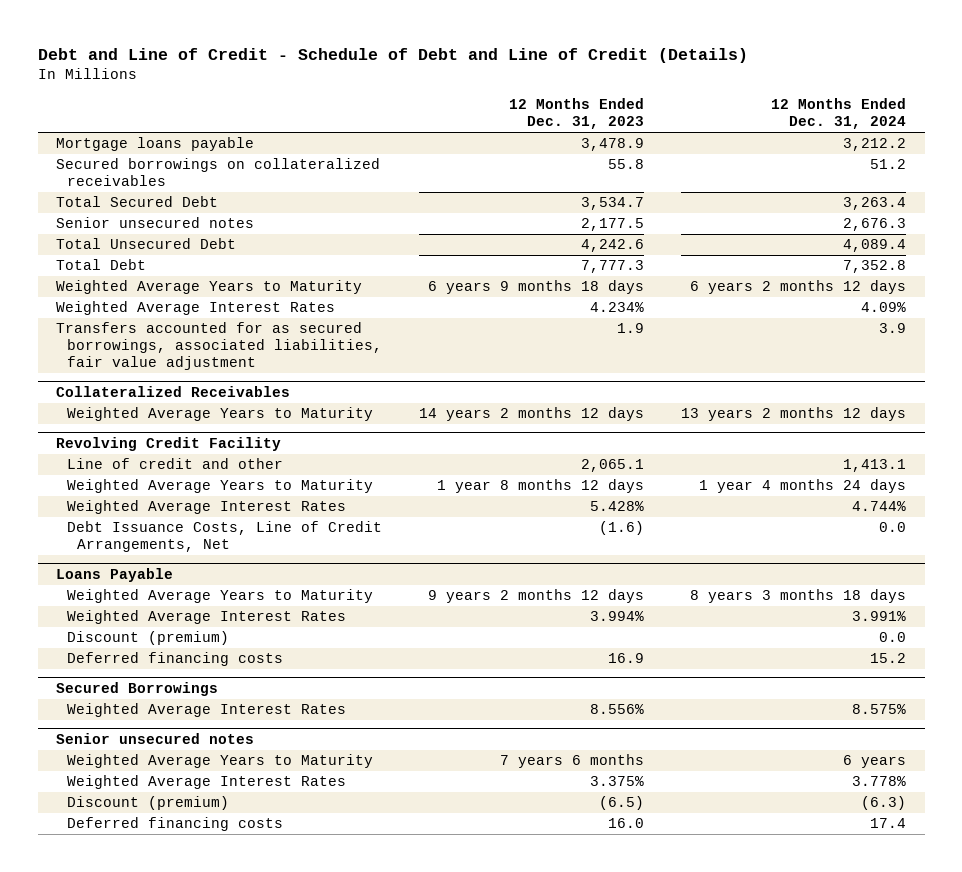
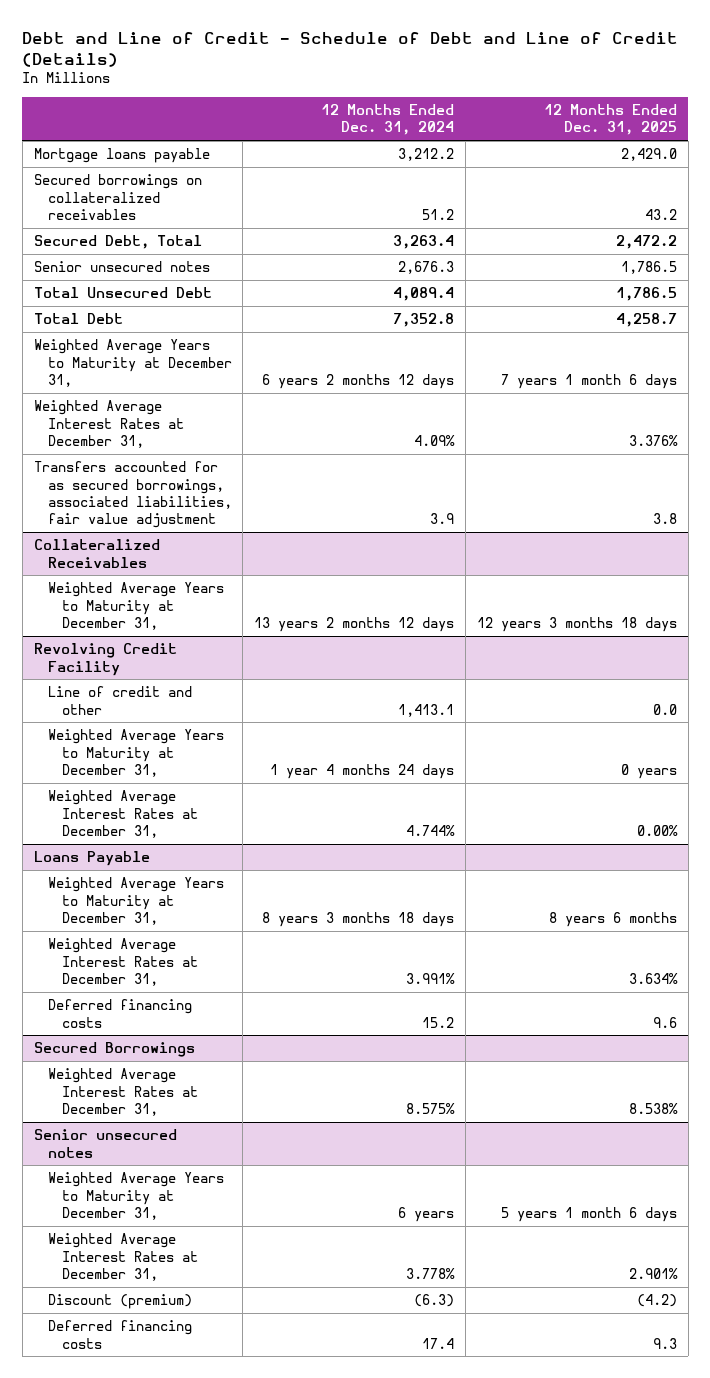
[508,98,644,130] 12 Months Ended Dec. 31, 2023 -> none
none -> [543,104,677,136] 12 Months Ended Dec. 31, 2025
[56,196,219,208] Total Secured Debt -> [33,235,202,250] Secured Debt, Total
[56,280,363,295] Weighted Average Years to Maturity -> [33,339,232,388] Weighted Average Years to Maturity at December 31,
[56,301,336,316] Weighted Average Interest Rates -> [33,400,184,449] Weighted Average Interest Rates at December 31,
[66,407,373,422] Weighted Average Years to Maturity -> [47,582,224,631] Weighted Average Years to Maturity at December 31,
[66,521,382,553] Debt Issuance Costs, Line of Credit Arrangements, Net -> none
[66,479,373,494] Weighted Average Years to Maturity -> [47,729,224,778] Weighted Average Years to Maturity at December 31,
[66,500,346,515] Weighted Average Interest Rates -> [47,790,198,839] Weighted Average Interest Rates at December 31,
[66,631,229,646] Discount (premium) -> none
[66,589,373,604] Weighted Average Years to Maturity -> [47,877,224,926] Weighted Average Years to Maturity at December 31,
[66,610,346,625] Weighted Average Interest Rates -> [47,938,198,987] Weighted Average Interest Rates at December 31,
[66,703,346,718] Weighted Average Interest Rates -> [47,1068,198,1117] Weighted Average Interest Rates at December 31,
[66,754,373,769] Weighted Average Years to Maturity -> [47,1172,224,1221] Weighted Average Years to Maturity at December 31,
[66,775,346,790] Weighted Average Interest Rates -> [47,1233,198,1282] Weighted Average Interest Rates at December 31,

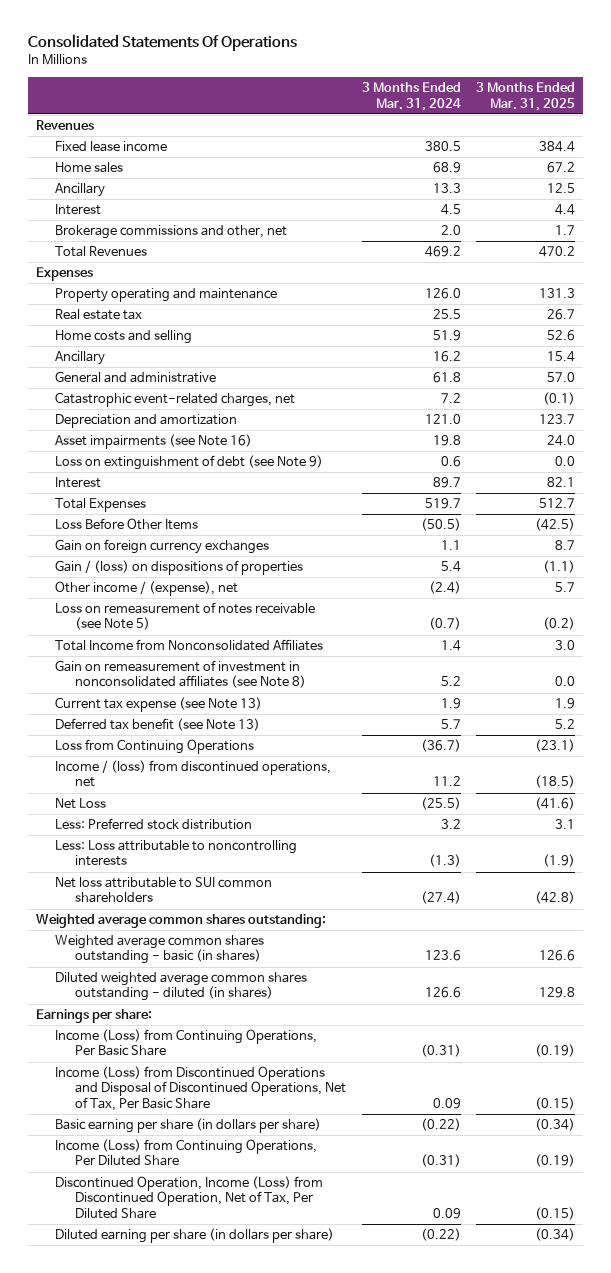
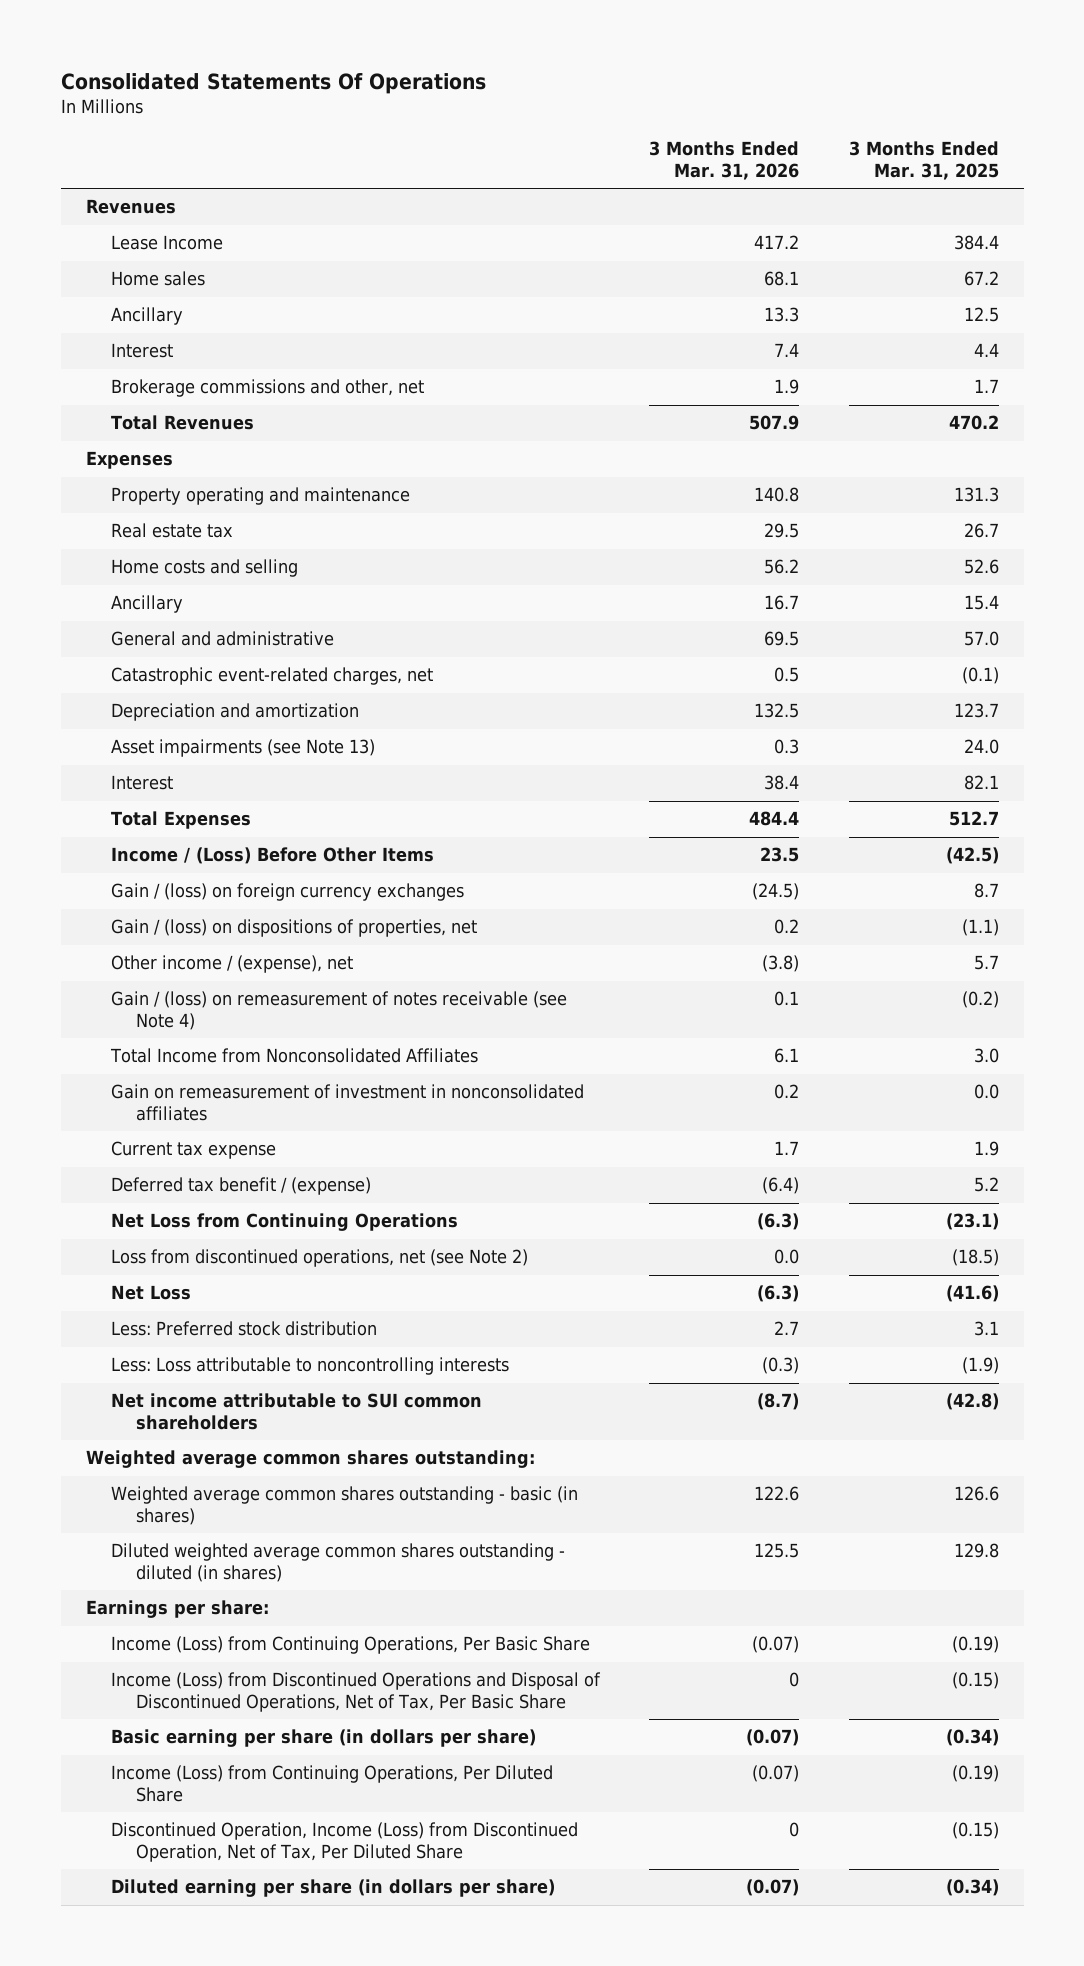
[361,82,461,111] 3 Months Ended Mar. 31, 2024 -> none
none -> [649,141,800,181] 3 Months Ended Mar. 31, 2026
[55,141,168,153] Fixed lease income -> [110,235,223,251] Lease Income
[55,455,324,471] Loss on extinguishment of debt (see Note 9) -> none
[55,434,253,450] Asset impairments (see Note 16) -> [110,739,375,758] Asset impairments (see Note 13)
[55,518,199,531] Loss Before Other Items -> [110,847,434,865] Income / (Loss) Before Other Items
[55,539,270,555] Gain on foreign currency exchanges -> [110,883,464,902] Gain / (loss) on foreign currency exchanges
[55,560,304,576] Gain / (loss) on dispositions of properties -> [110,919,477,938] Gain / (loss) on dispositions of properties, net
[55,602,316,631] Loss on remeasurement of notes receivable (see Note 5) -> [110,991,567,1030] Gain / (loss) on remeasurement of notes receivable (see Note 4)
[55,660,306,689] Gain on remeasurement of investment in nonconsolidated affiliates (see Note 8) -> [110,1084,584,1121] Gain on remeasurement of investment in nonconsolidated affiliates
[55,697,263,713] Current tax expense (see Note 13) -> [110,1141,276,1160] Current tax expense
[55,718,261,732] Deferred tax benefit (see Note 13) -> [110,1177,371,1196] Deferred tax benefit / (expense)
[55,739,255,755] Loss from Continuing Operations -> [110,1213,458,1232] Net Loss from Continuing Operations
[55,760,332,788] Income / (loss) from discontinued operations, net -> [110,1249,528,1268] Loss from discontinued operations, net (see Note 2)
[55,877,273,904] Net loss attributable to SUI common shareholders -> [110,1393,482,1430] Net income attributable to SUI common shareholders

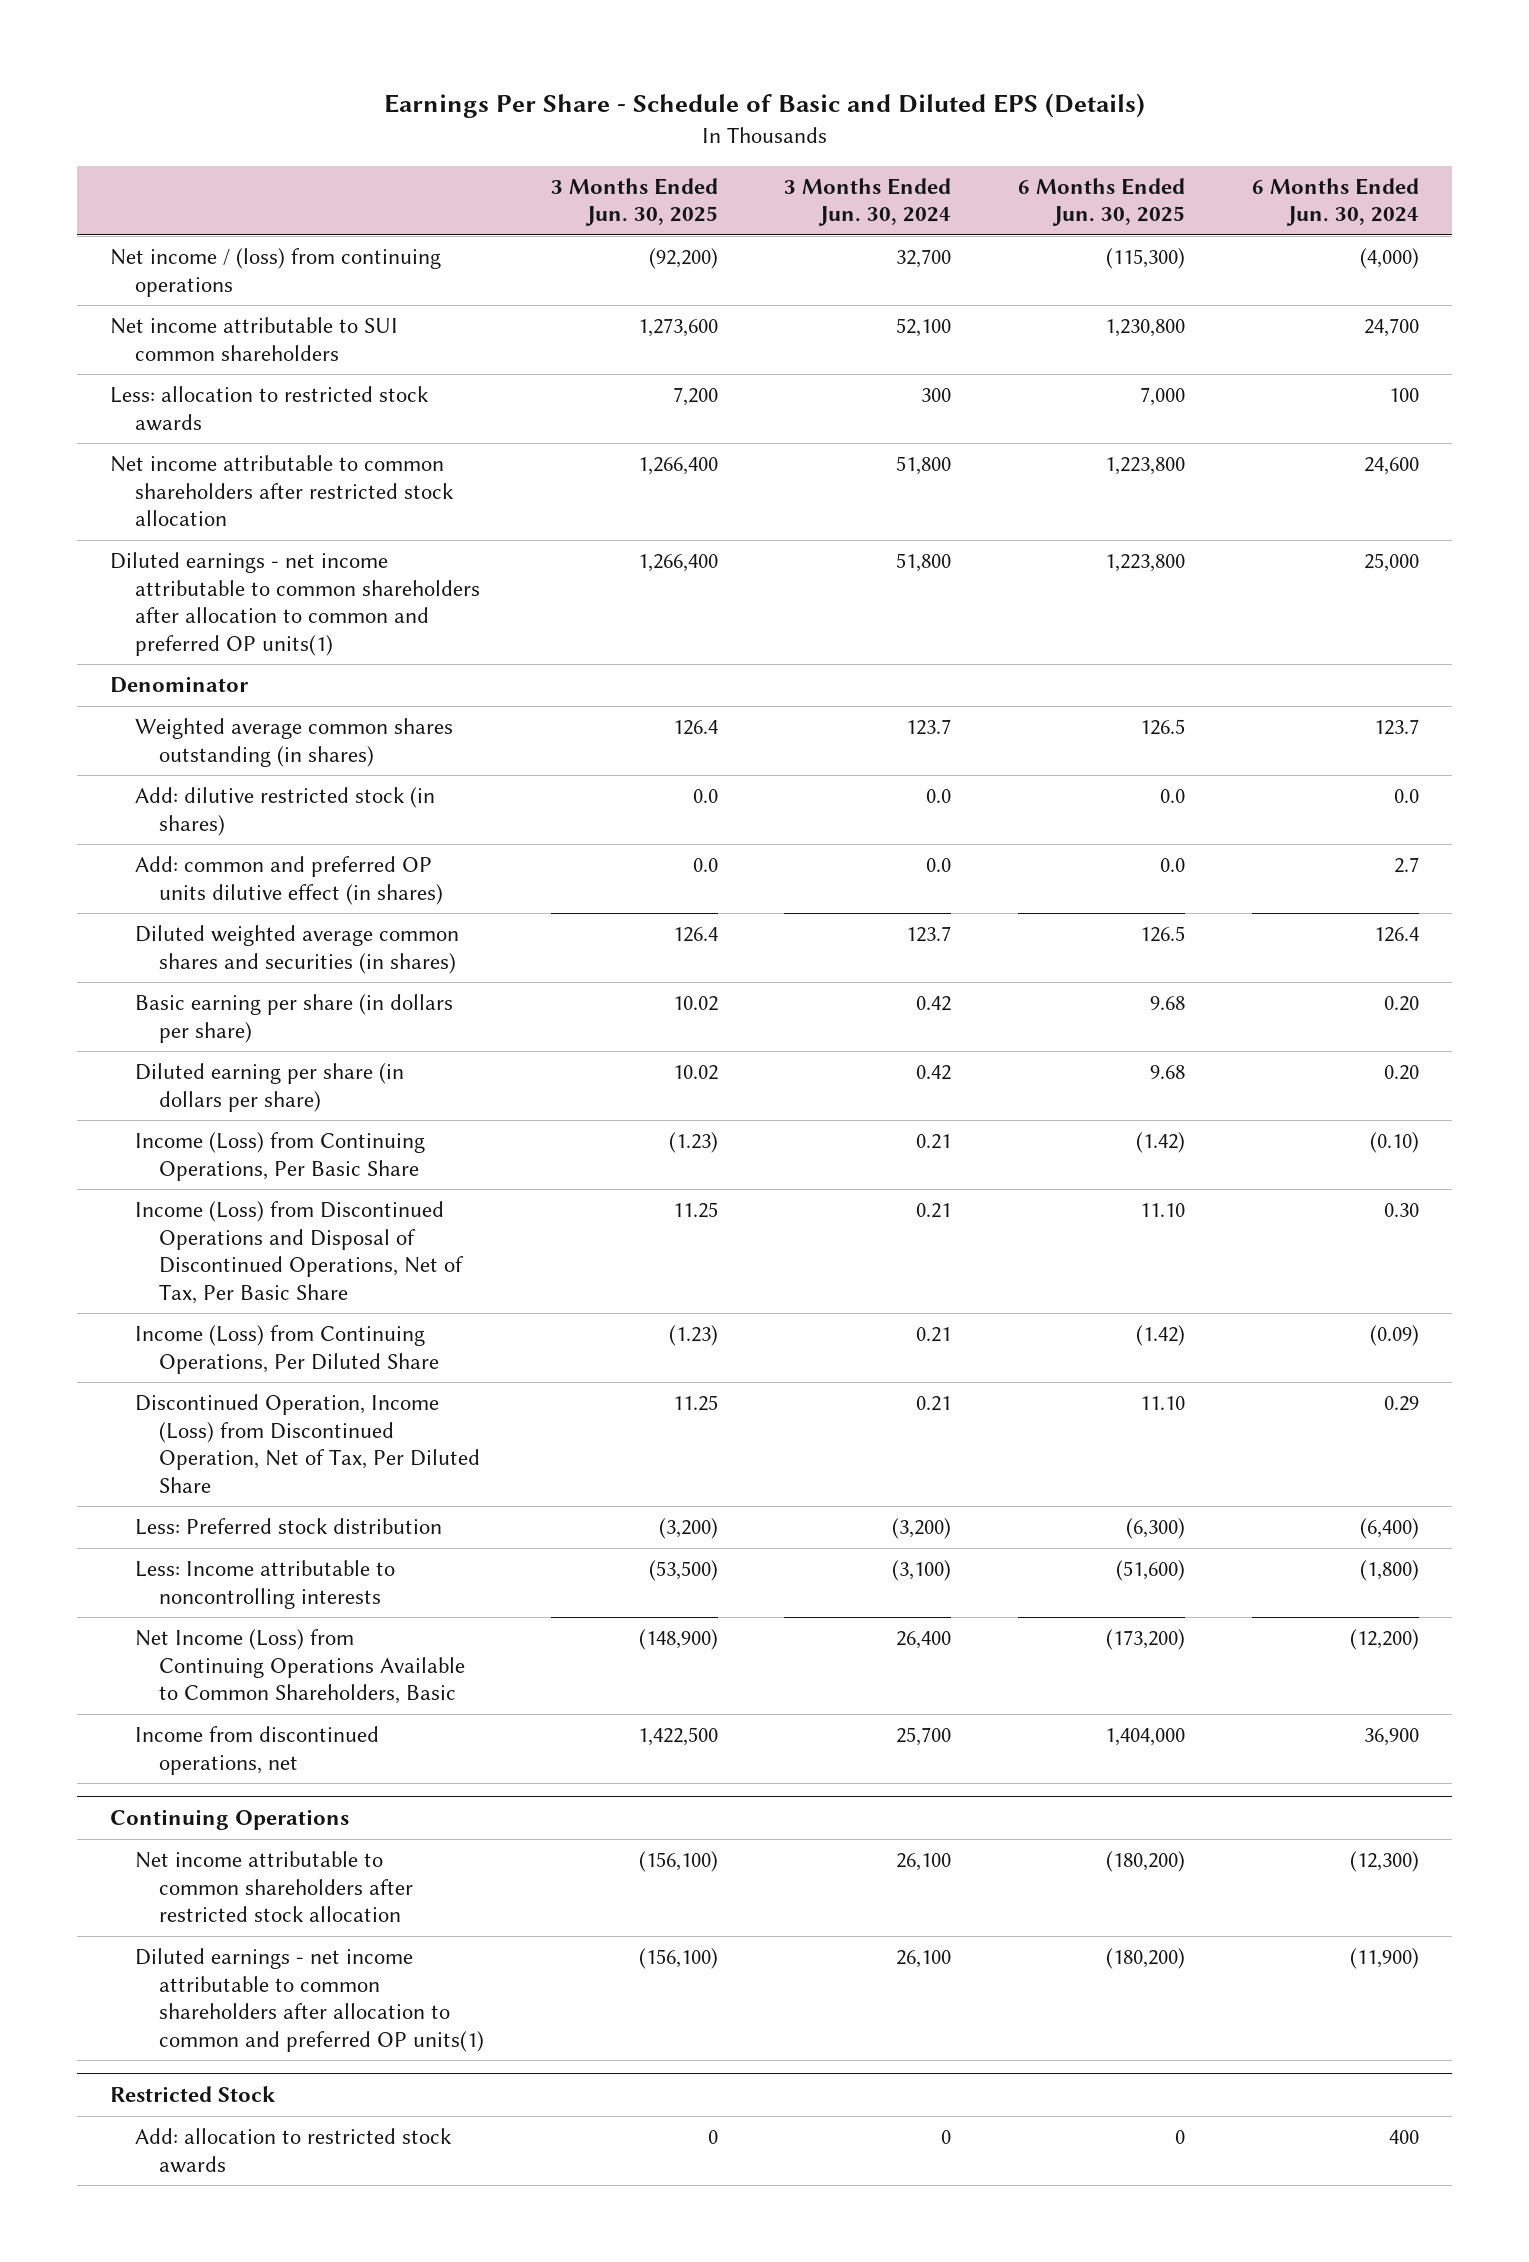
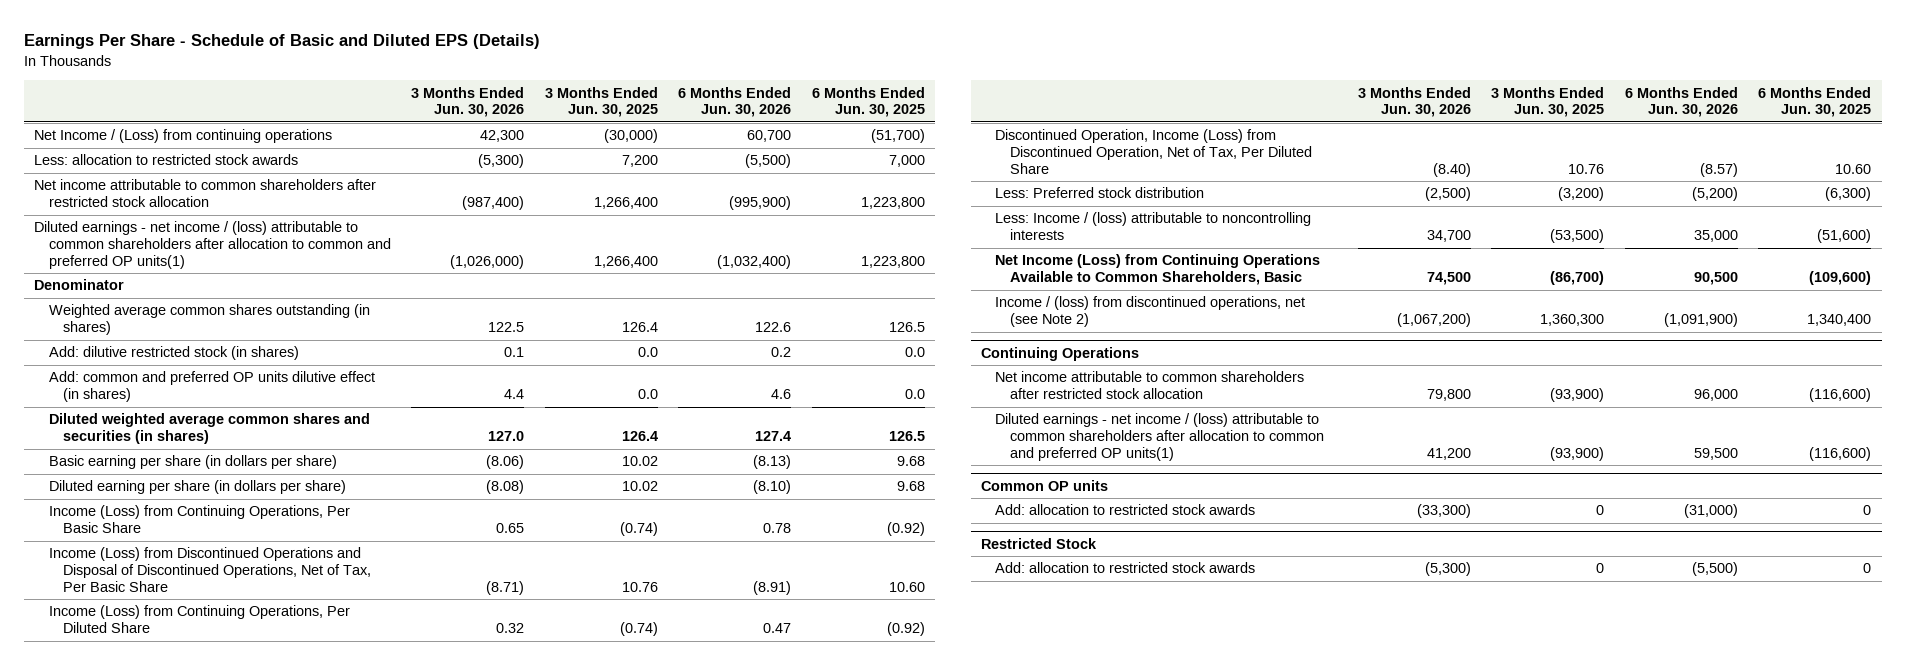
[784,177,952,227] 3 Months Ended Jun. 30, 2024 -> none
[1252,177,1420,227] 6 Months Ended Jun. 30, 2024 -> none
none -> [411,86,525,118] 3 Months Ended Jun. 30, 2026
none -> [678,86,792,118] 6 Months Ended Jun. 30, 2026
[110,317,399,361] Net income attributable to SUI common shareholders -> none
[110,248,442,297] Net income / (loss) from continuing operations -> [34,129,333,144] Net Income / (Loss) from continuing operations
[648,248,718,270] (92,200) -> [603,129,658,144] (30,000)
[1106,248,1186,270] (115,300) -> [870,129,925,144] (51,700)
[110,552,480,656] Diluted earnings - net income attributable to common shareholders after allocation to common and preferred OP units(1) -> [34,221,391,269] Diluted earnings - net income / (loss) attributable to common shareholders after allocation to common and preferred OP units(1)
[668,1132,718,1154] (1.23) -> [619,522,658,537] (0.74)
[1136,1132,1186,1154] (1.42) -> [886,522,925,537] (0.92)
[672,1202,718,1219] 11.25 -> [621,581,658,592] 10.76
[1140,1203,1186,1218] 11.10 -> [888,581,925,592] 10.60
[668,1325,718,1347] (1.23) -> [619,622,658,637] (0.74)
[1136,1325,1186,1347] (1.42) -> [886,622,925,637] (0.92)
[672,1395,718,1412] 11.25 -> [1568,163,1605,174] 10.76
[1140,1396,1186,1411] 11.10 -> [1835,163,1872,174] 10.60
[134,1560,395,1609] Less: Income attributable to noncontrolling interests -> [995,212,1312,241] Less: Income / (loss) attributable to noncontrolling interests
[638,1629,718,1651] (148,900) -> [1550,271,1605,286] (86,700)
[1106,1629,1186,1651] (173,200) -> [1809,271,1872,286] (109,600)
[134,1726,379,1775] Income from discontinued operations, net -> [995,296,1306,328] Income / (loss) from discontinued operations, net (see Note 2)
[637,1727,718,1747] 1,422,500 -> [1540,314,1605,327] 1,360,300
[1105,1728,1186,1747] 1,404,000 -> [1807,314,1872,327] 1,340,400
[638,1851,718,1873] (156,100) -> [1550,388,1605,403] (93,900)
[1106,1851,1186,1873] (180,200) -> [1809,388,1872,403] (116,600)
[134,1948,484,2052] Diluted earnings - net income attributable to common shareholders after allocation to common and preferred OP units(1) -> [995,413,1324,461] Diluted earnings - net income / (loss) attributable to common shareholders after allocation to common and preferred OP units(1)
[638,1948,718,1970] (156,100) -> [1550,446,1605,461] (93,900)
[1106,1948,1186,1970] (180,200) -> [1809,446,1872,461] (116,600)
none -> [981,479,1109,491] Common OP units
none -> [995,504,1256,516] Add: allocation to restricted stock awards

